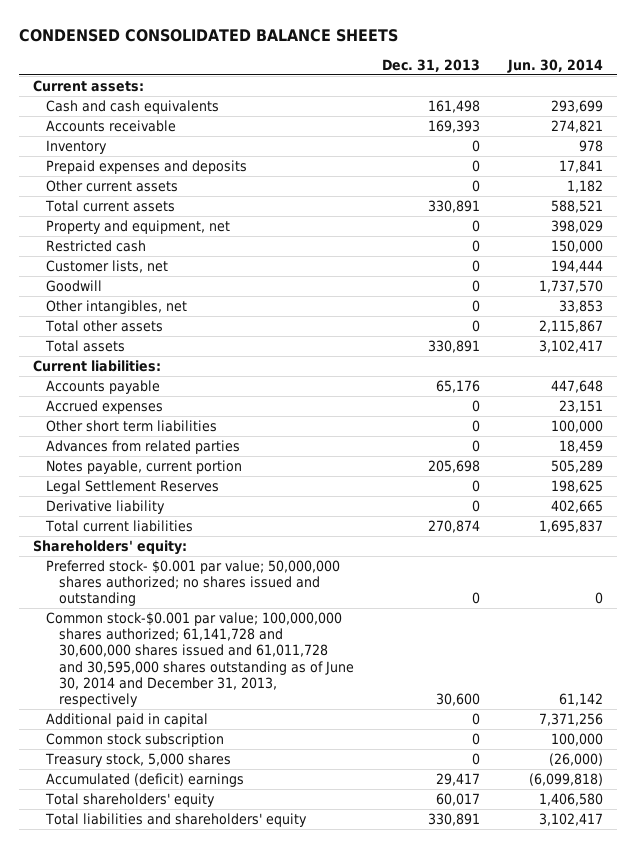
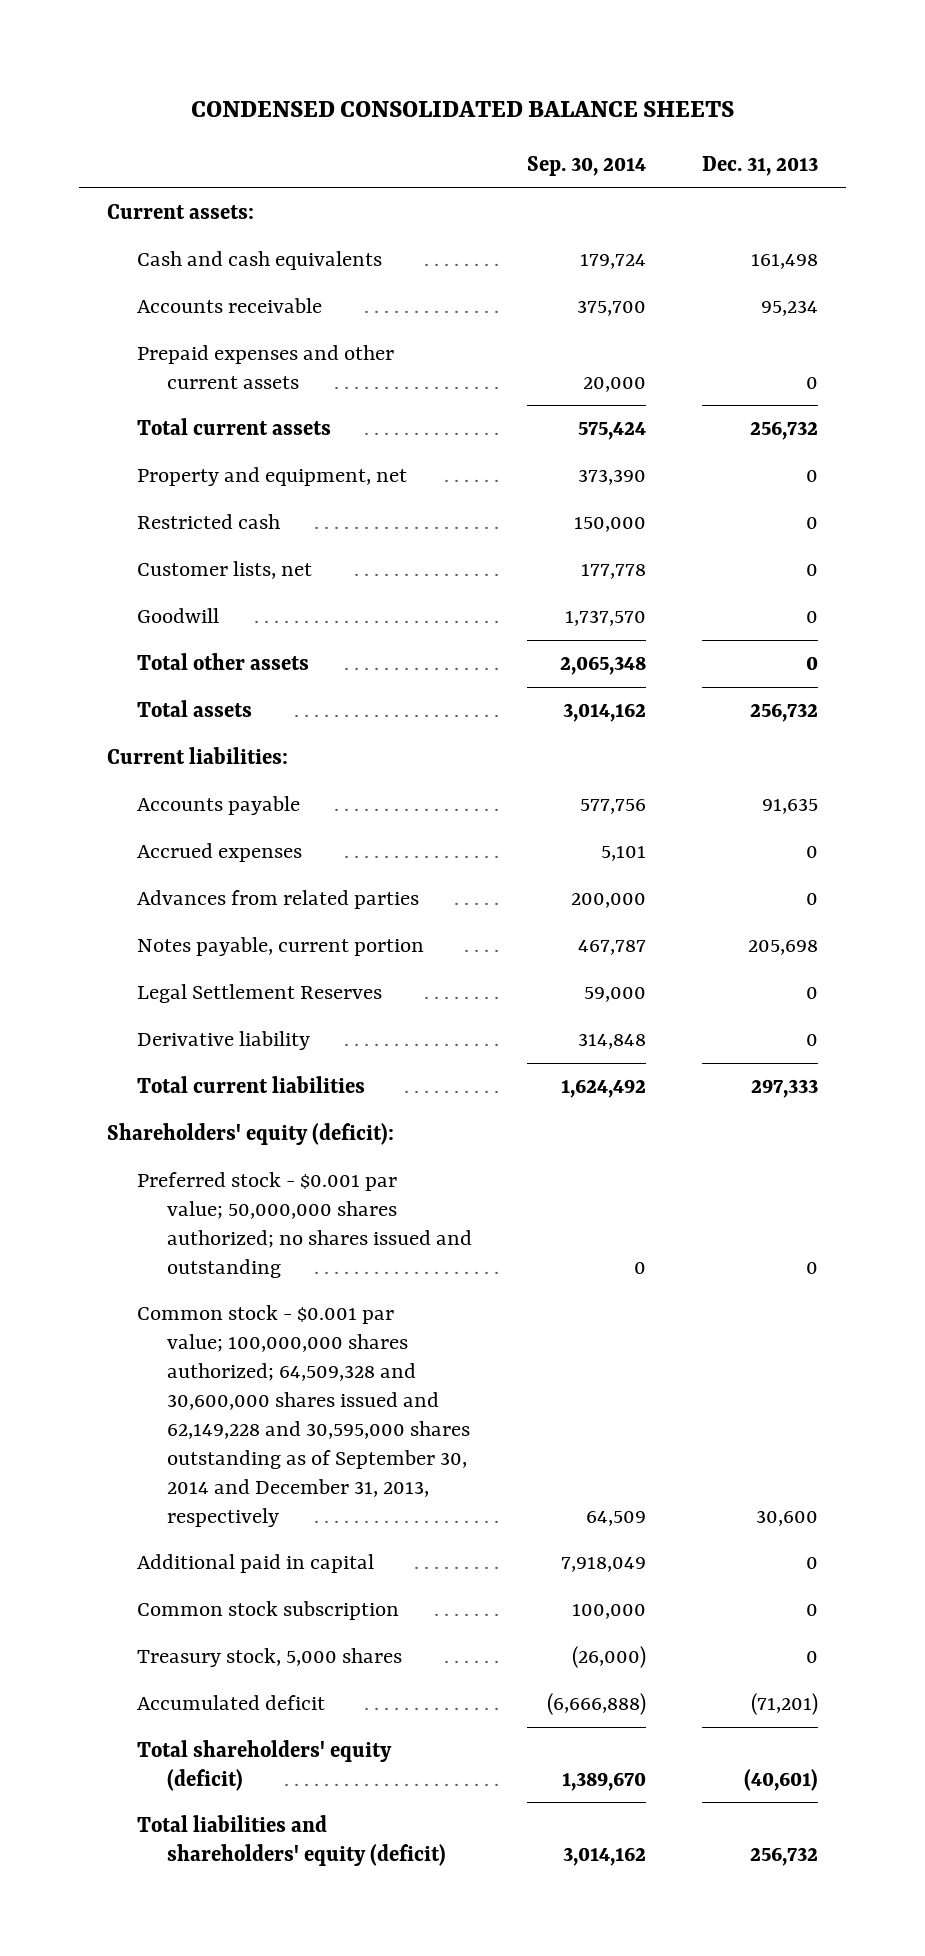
[507,59,604,74] Jun. 30, 2014 -> none
none -> [527,156,647,177] Sep. 30, 2014
[46,140,108,155] Inventory -> none
[46,180,179,193] Other current assets -> none
[428,120,481,134] 169,393 -> [760,300,818,317] 95,234
[46,160,248,175] Prepaid expenses and deposits -> [136,345,394,390] Prepaid expenses and other current assets
[428,200,481,214] 330,891 -> [749,421,818,441] 256,732
[46,300,188,315] Other intangibles, net -> none
[428,340,481,354] 330,891 -> [749,703,818,723] 256,732
[436,380,481,394] 65,176 -> [761,798,818,815] 91,635
[46,420,218,433] Other short term liabilities -> none
[428,520,481,534] 270,874 -> [750,1079,818,1099] 297,333
[33,540,188,556] Shareholders' equity: -> [107,1123,395,1146] Shareholders' equity (deficit):
[46,560,341,607] Preferred stock- $0.001 par value; 50,000,000 shares authorized; no shares issued and outstanding -> [136,1172,472,1278] Preferred stock - $0.001 par value; 50,000,000 shares authorized; no shares issued and outstanding
[46,612,354,707] Common stock-$0.001 par value; 100,000,000 shares authorized; 61,141,728 and 30,600,000 shares issued and 61,011,728 and 30,595,000 shares outstanding as of June 30, 2014 and December 31, 2013, respectively -> [136,1305,470,1527] Common stock - $0.001 par value; 100,000,000 shares authorized; 64,509,328 and 30,600,000 shares issued and 62,149,228 and 30,595,000 shares outstanding as of September 30, 2014 and December 31, 2013, respectively
[46,773,245,788] Accumulated (deficit) earnings -> [136,1695,325,1711] Accumulated deficit
[436,773,481,787] 29,417 -> [750,1693,818,1716] (71,201)
[45,793,216,808] Total shareholders' equity -> [136,1740,392,1792] Total shareholders' equity (deficit)
[436,793,481,807] 60,017 -> [743,1769,818,1792] (40,601)
[45,813,308,828] Total liabilities and shareholders' equity -> [136,1815,446,1867] Total liabilities and shareholders' equity (deficit)
[428,813,481,827] 330,891 -> [749,1847,818,1867] 256,732

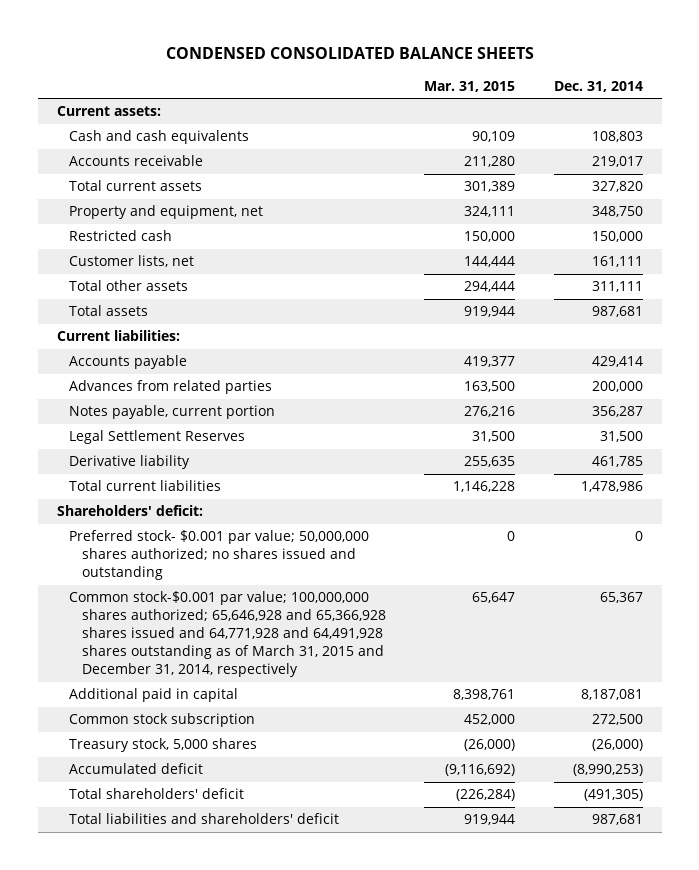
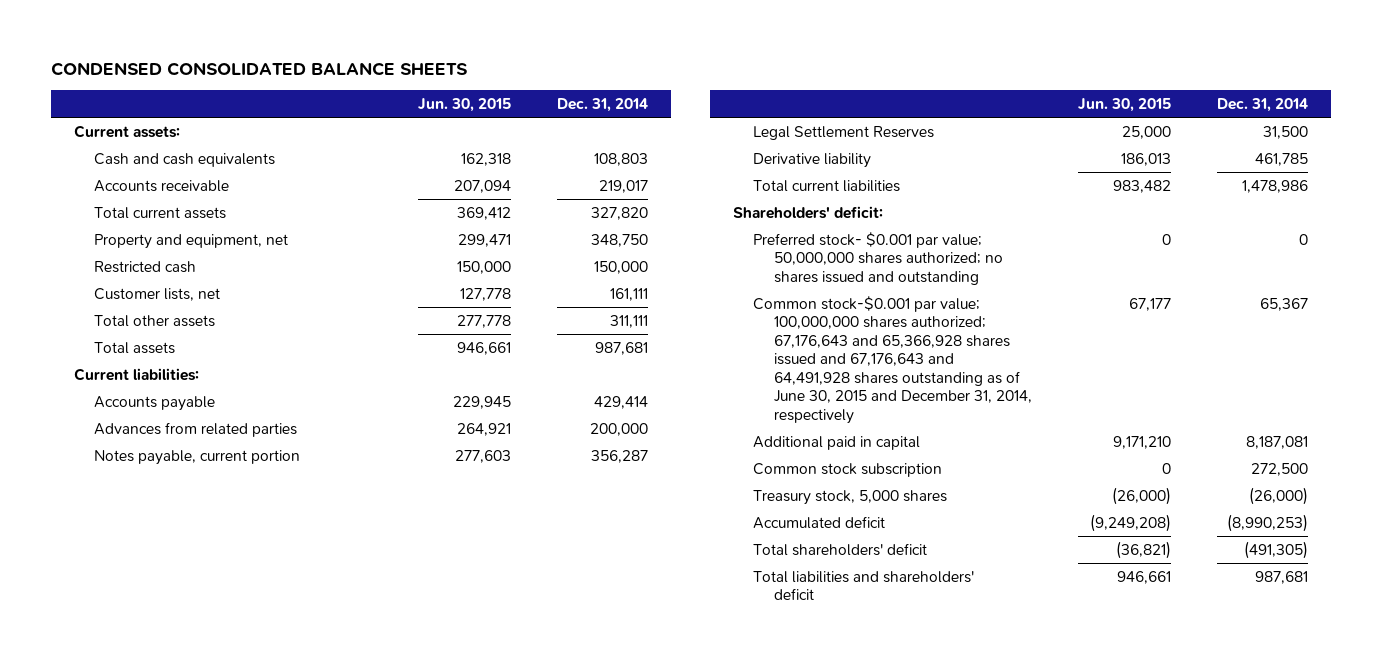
[424,80,516,92] Mar. 31, 2015 -> none
none -> [418,98,512,113] Jun. 30, 2015
[69,591,386,678] Common stock-$0.001 par value; 100,000,000 shares authorized; 65,646,928 and 65,366,928 shares issued and 64,771,928 and 64,491,928 shares outstanding as of March 31, 2015 and December 31, 2014, respectively -> [753,295,1032,424] Common stock-$0.001 par value; 100,000,000 shares authorized; 67,176,643 and 65,366,928 shares issued and 67,176,643 and 64,491,928 shares outstanding as of June 30, 2015 and December 31, 2014, respectively

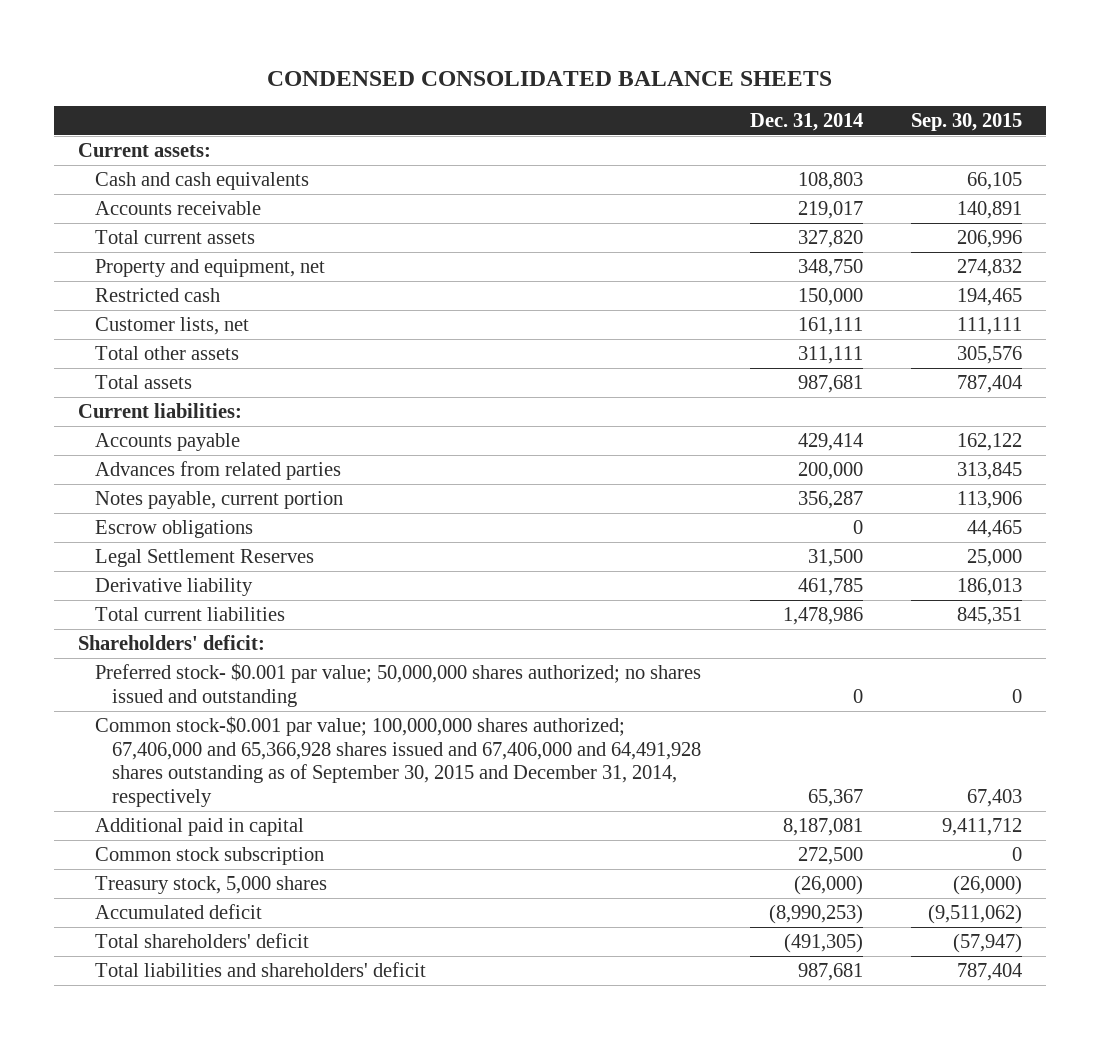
[418,98,512,113] Jun. 30, 2015 -> none
none -> [910,113,1022,132] Sep. 30, 2015
none -> [95,519,254,538] Escrow obligations
[753,295,1032,424] Common stock-$0.001 par value; 100,000,000 shares authorized; 67,176,643 and 65,366,928 shares issued and 67,176,643 and 64,491,928 shares outstanding as of June 30, 2015 and December 31, 2014, respectively -> [95,715,701,808] Common stock-$0.001 par value; 100,000,000 shares authorized; 67,406,000 and 65,366,928 shares issued and 67,406,000 and 64,491,928 shares outstanding as of September 30, 2015 and December 31, 2014, respectively

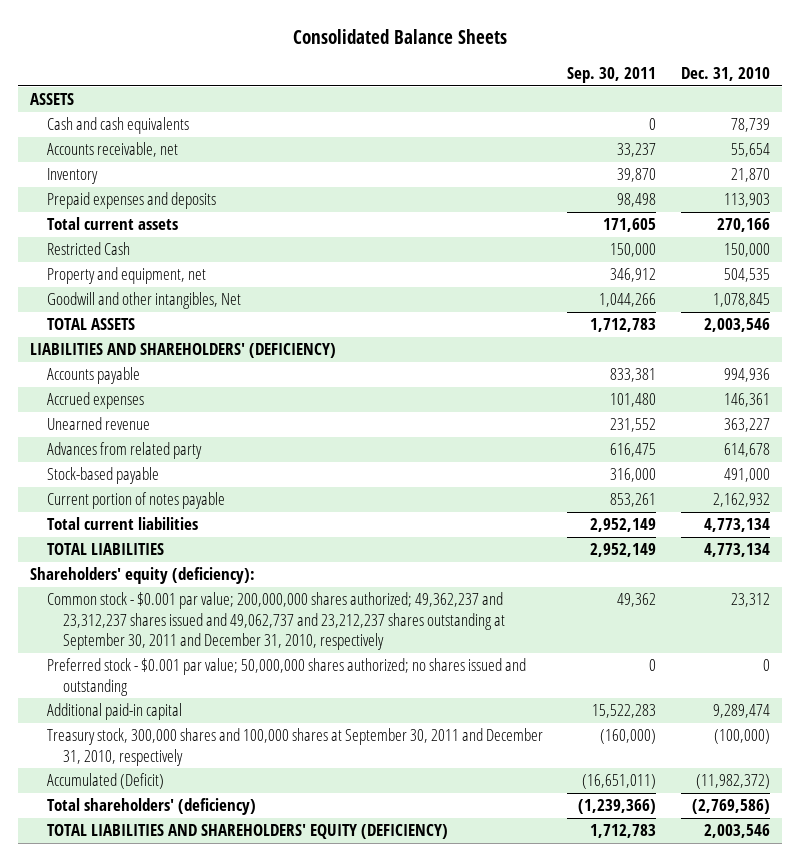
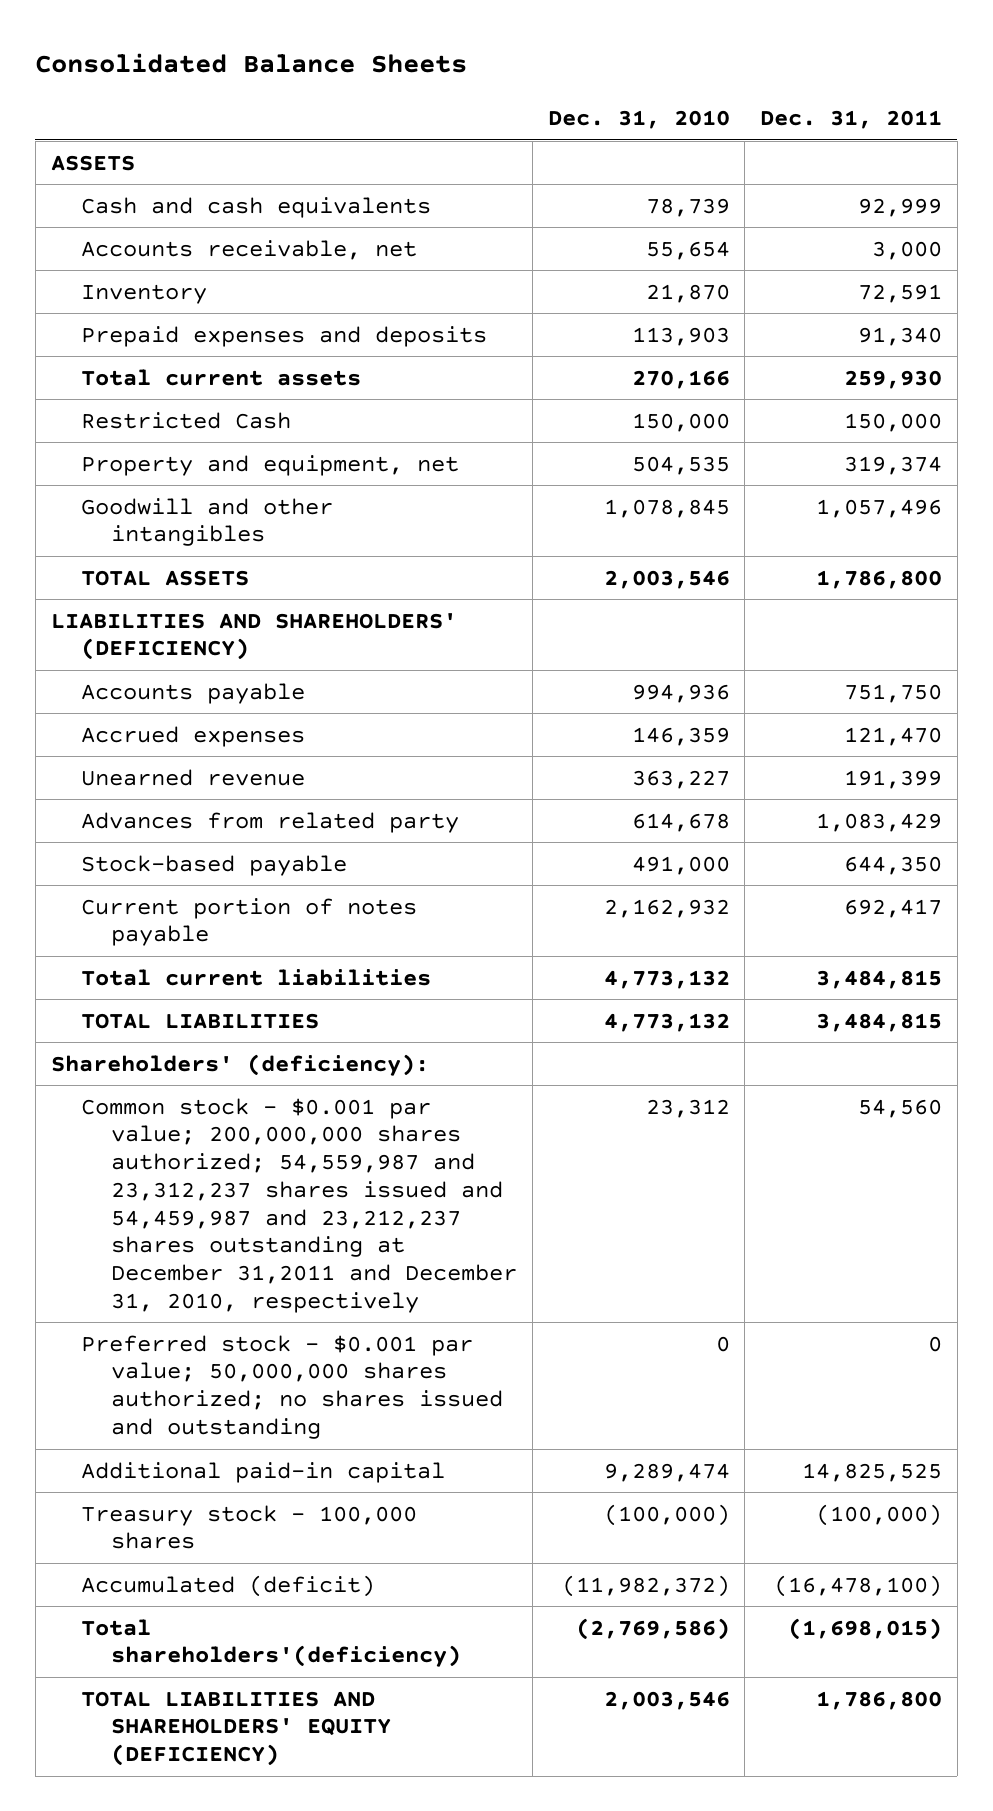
[567,66,657,83] Sep. 30, 2011 -> none
none -> [760,110,943,130] Dec. 31, 2011
[46,292,241,310] Goodwill and other intangibles, Net -> [80,497,333,547] Goodwill and other intangibles
[723,393,770,408] 146,361 -> [631,726,730,746] 146,359
[703,518,770,533] 4,773,134 -> [603,969,730,989] 4,773,132
[703,543,770,558] 4,773,134 -> [603,1012,730,1032] 4,773,132
[30,567,256,585] Shareholders' equity (deficiency): -> [50,1053,429,1076] Shareholders' (deficiency):
[46,592,505,650] Common stock - $0.001 par value; 200,000,000 shares authorized; 49,362,237 and 23,312,237 shares issued and 49,062,737 and 23,212,237 shares outstanding at September 30, 2011 and December 31, 2010, respectively -> [80,1097,518,1313] Common stock - $0.001 par value; 200,000,000 shares authorized; 54,559,987 and 23,312,237 shares issued and 54,459,987 and 23,212,237 shares outstanding at December 31,2011 and December 31, 2010, respectively
[46,728,543,766] Treasury stock, 300,000 shares and 100,000 shares at September 30, 2011 and December 31, 2010, respectively -> [80,1504,417,1550] Treasury stock - 100,000 shares
[46,773,164,790] Accumulated (Deficit) -> [80,1574,375,1597] Accumulated (deficit)
[46,798,256,816] Total shareholders' (deficiency) -> [80,1618,462,1668] Total shareholders'(deficiency)

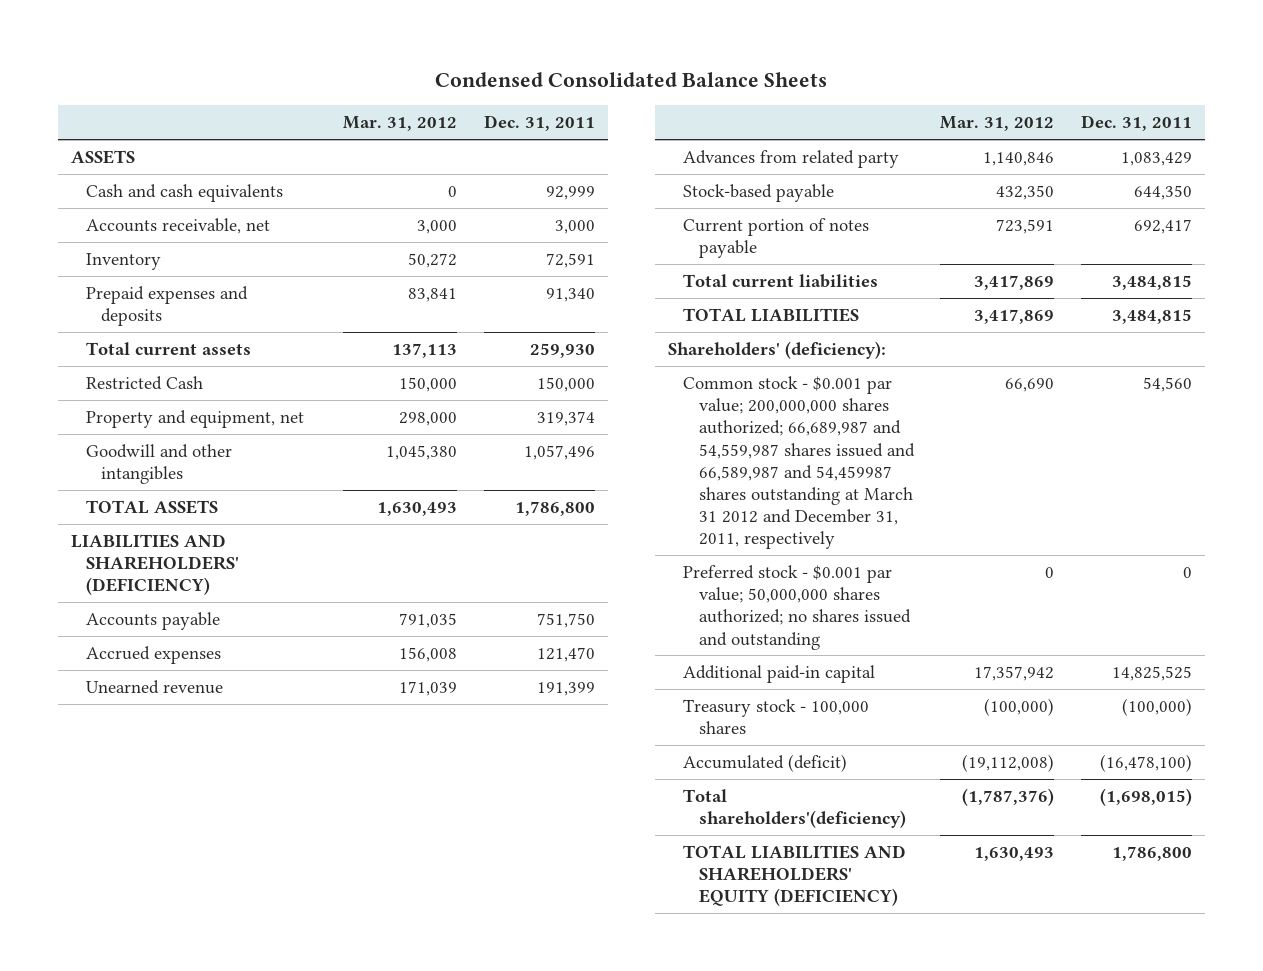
[35,53,468,74] Consolidated Balance Sheets -> [435,71,828,87] Condensed Consolidated Balance Sheets
[547,110,730,130] Dec. 31, 2010 -> none
none -> [343,116,458,132] Mar. 31, 2012
[80,1097,518,1313] Common stock - $0.001 par value; 200,000,000 shares authorized; 54,559,987 and 23,312,237 shares issued and 54,459,987 and 23,212,237 shares outstanding at December 31,2011 and December 31, 2010, respectively -> [683,375,915,550] Common stock - $0.001 par value; 200,000,000 shares authorized; 66,689,987 and 54,559,987 shares issued and 66,589,987 and 54,459987 shares outstanding at March 31 2012 and December 31, 2011, respectively

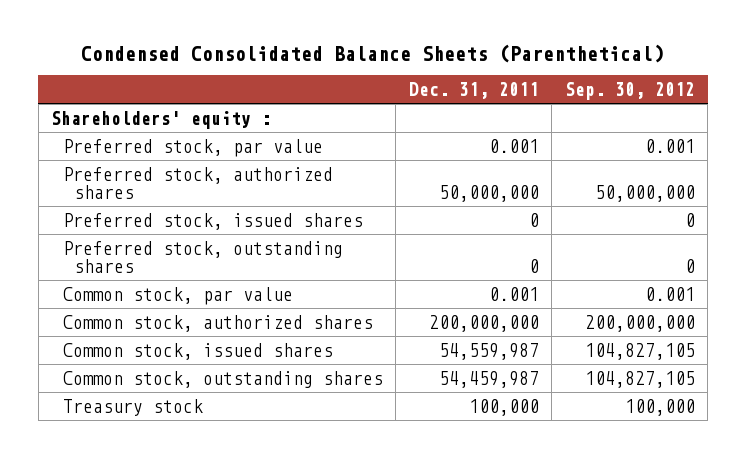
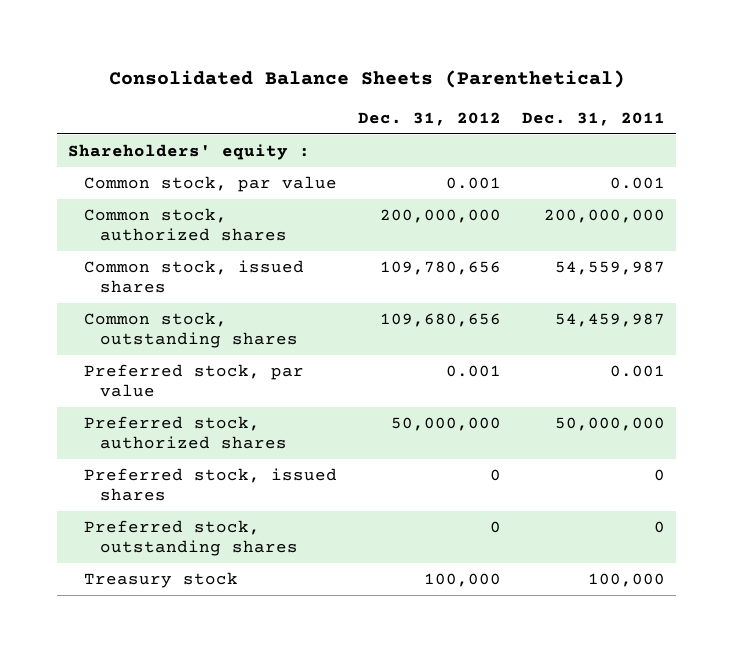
[80,43,664,63] Condensed Consolidated Balance Sheets (Parenthetical) -> [108,70,625,89] Consolidated Balance Sheets (Parenthetical)
[564,82,695,101] Sep. 30, 2012 -> none
none -> [358,111,502,126] Dec. 31, 2012
[62,138,323,157] Preferred stock, par value -> [84,364,305,398] Preferred stock, par value
[62,166,333,200] Preferred stock, authorized shares -> [84,416,288,450] Preferred stock, authorized shares
[62,212,363,230] Preferred stock, issued shares -> [84,468,338,502] Preferred stock, issued shares
[62,240,343,274] Preferred stock, outstanding shares -> [84,520,299,557] Preferred stock, outstanding shares

